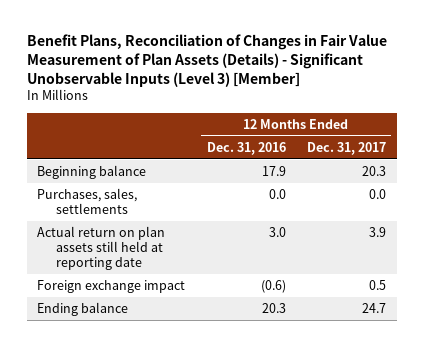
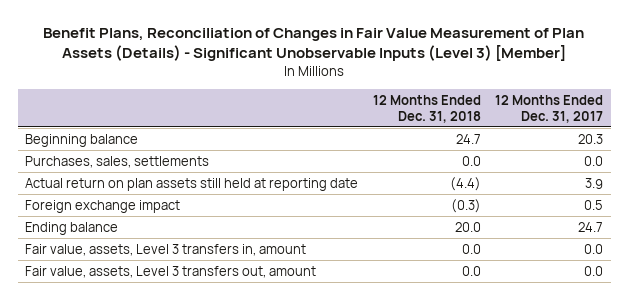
[206,141,286,155] Dec. 31, 2016 -> none
none -> [372,94,481,123] 12 Months Ended Dec. 31, 2018
none -> [24,243,306,256] Fair value, assets, Level 3 transfers in, amount
none -> [24,265,316,278] Fair value, assets, Level 3 transfers out, amount

